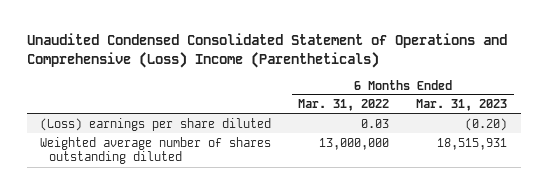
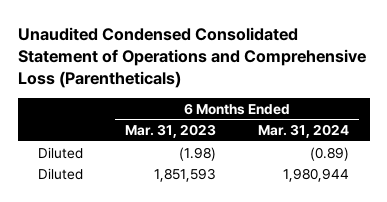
[26,33,507,68] Unaudited Condensed Consolidated Statement of Operations and Comprehensive (Loss) Income (Parentheticals) -> [17,26,366,88] Unaudited Condensed Consolidated Statement of Operations and Comprehensive Loss (Parentheticals)
[298,99,390,112] Mar. 31, 2022 -> none
none -> [257,124,349,139] Mar. 31, 2024
[40,136,272,165] Weighted average number of shares outstanding diluted -> none
[40,117,272,131] (Loss) earnings per share diluted -> [38,146,84,159] Diluted
[465,117,508,131] (0.20) -> [179,146,217,161] (1.98)
none -> [38,167,84,180] Diluted

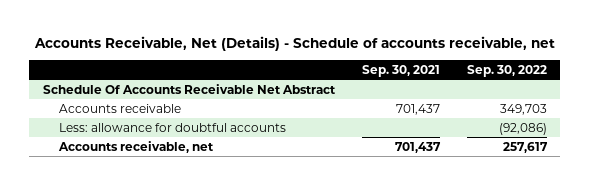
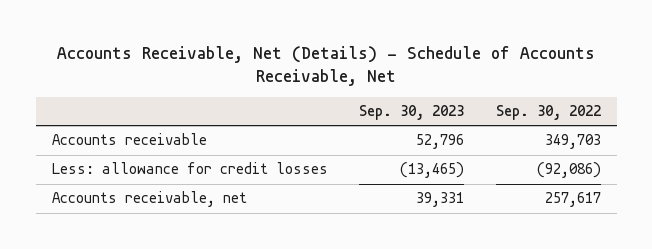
[33,35,555,51] Accounts Receivable, Net (Details) - Schedule of accounts receivable, net -> [57,45,596,87] Accounts Receivable, Net (Details) - Schedule of Accounts Receivable, Net
[361,64,440,77] Sep. 30, 2021 -> none
none -> [359,105,465,121] Sep. 30, 2023
[42,83,336,94] Schedule Of Accounts Receivable Net Abstract -> none
[59,122,287,132] Less: allowance for doubtful accounts -> [51,162,328,175] Less: allowance for credit losses

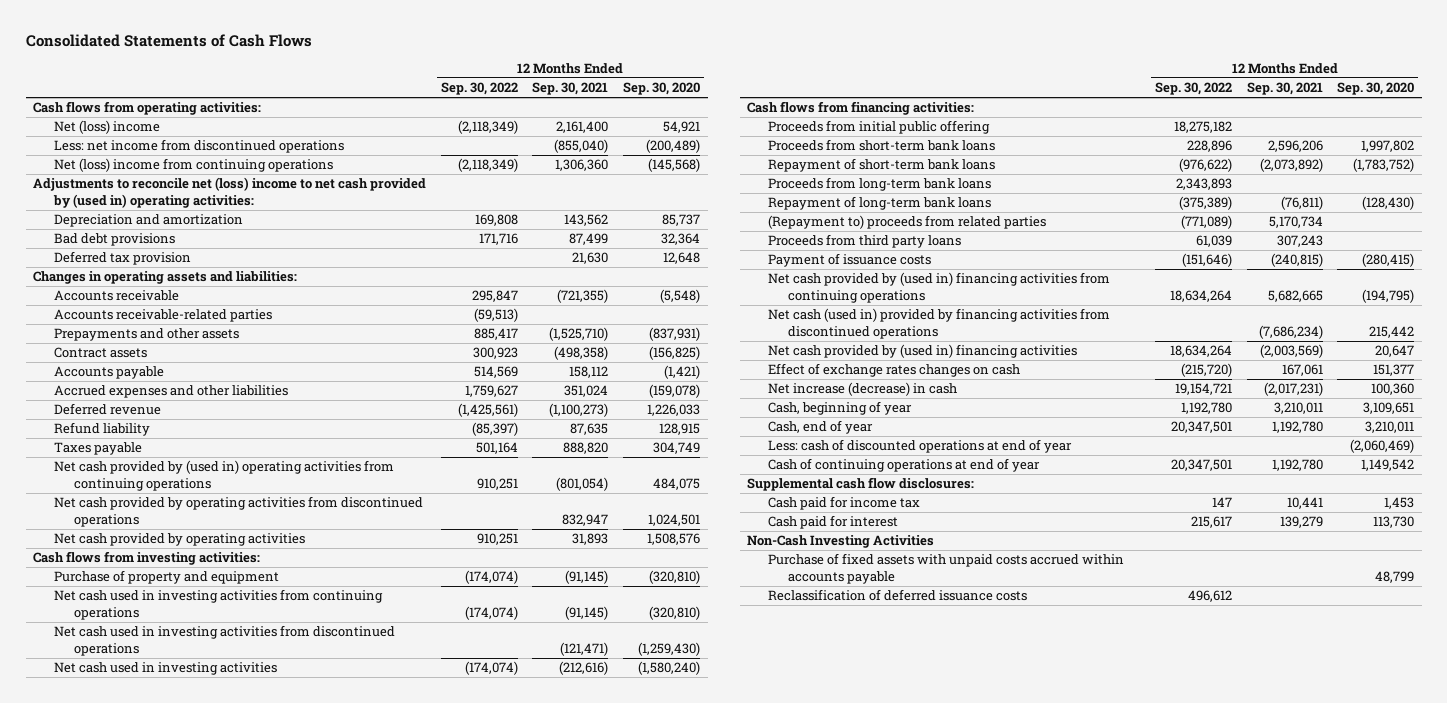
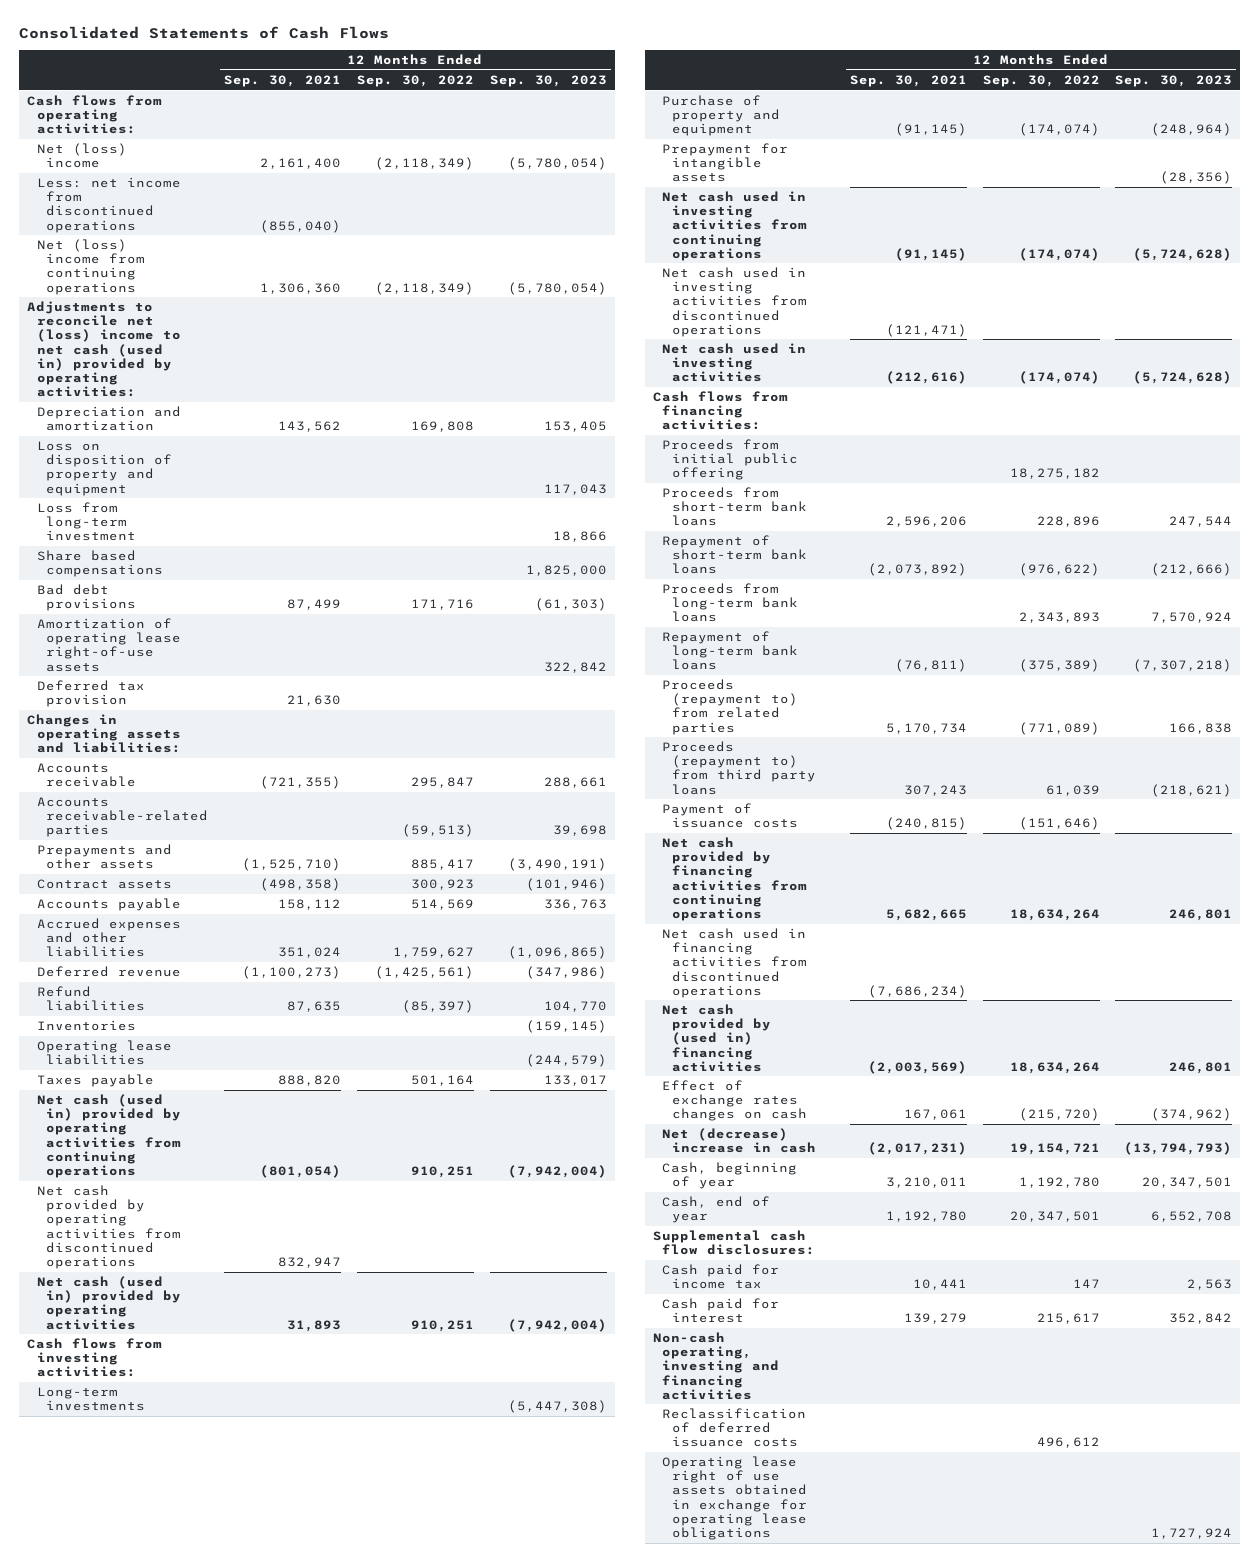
[623,82,701,96] Sep. 30, 2020 -> none
none -> [489,75,607,88] Sep. 30, 2023
[32,177,426,208] Adjustments to reconcile net (loss) income to net cash provided by (used in) operating activities: -> [27,301,181,397] Adjustments to reconcile net (loss) income to net cash (used in) provided by operating activities:
none -> [36,441,173,496] Loss on disposition of property and equipment
none -> [36,502,137,542] Loss from long-term investment
none -> [36,550,164,578] Share based compensations
none -> [36,618,182,672] Amortization of operating lease right-of-use assets
[53,422,150,437] Refund liability -> [36,986,146,1012] Refund liabilities
none -> [36,1020,136,1032] Inventories
none -> [36,1040,172,1066] Operating lease liabilities
[53,460,394,491] Net cash provided by (used in) operating activities from continuing operations -> [36,1094,182,1178] Net cash (used in) provided by operating activities from continuing operations
[53,533,305,547] Net cash provided by operating activities -> [36,1276,182,1330] Net cash (used in) provided by operating activities
none -> [36,1387,146,1412] Long-term investments
none -> [662,143,789,183] Prepayment for intangible assets
[767,215,1046,230] (Repayment to) proceeds from related parties -> [662,679,799,735] Proceeds (repayment to) from related parties
[767,234,961,249] Proceeds from third party loans -> [662,741,817,795] Proceeds (repayment to) from third party loans
[767,272,1110,303] Net cash provided by (used in) financing activities from continuing operations -> [662,837,808,921] Net cash provided by financing activities from continuing operations
[767,308,1110,339] Net cash (used in) provided by financing activities from discontinued operations -> [662,928,808,998] Net cash used in financing activities from discontinued operations
[767,382,957,397] Net increase (decrease) in cash -> [662,1128,817,1154] Net (decrease) increase in cash
[767,439,1072,454] Less: cash of discounted operations at end of year -> none
[767,458,1040,473] Cash of continuing operations at end of year -> none
[767,553,1124,584] Purchase of fixed assets with unpaid costs accrued within accounts payable -> none
[747,535,935,549] Non-Cash Investing Activities -> [652,1332,780,1400] Non-cash operating, investing and financing activities
none -> [662,1456,808,1540] Operating lease right of use assets obtained in exchange for operating lease obligations

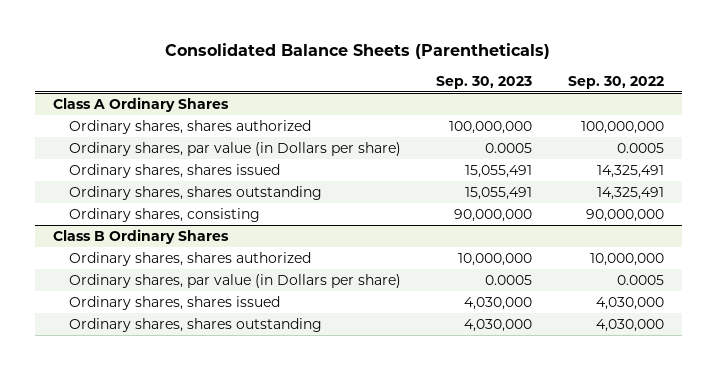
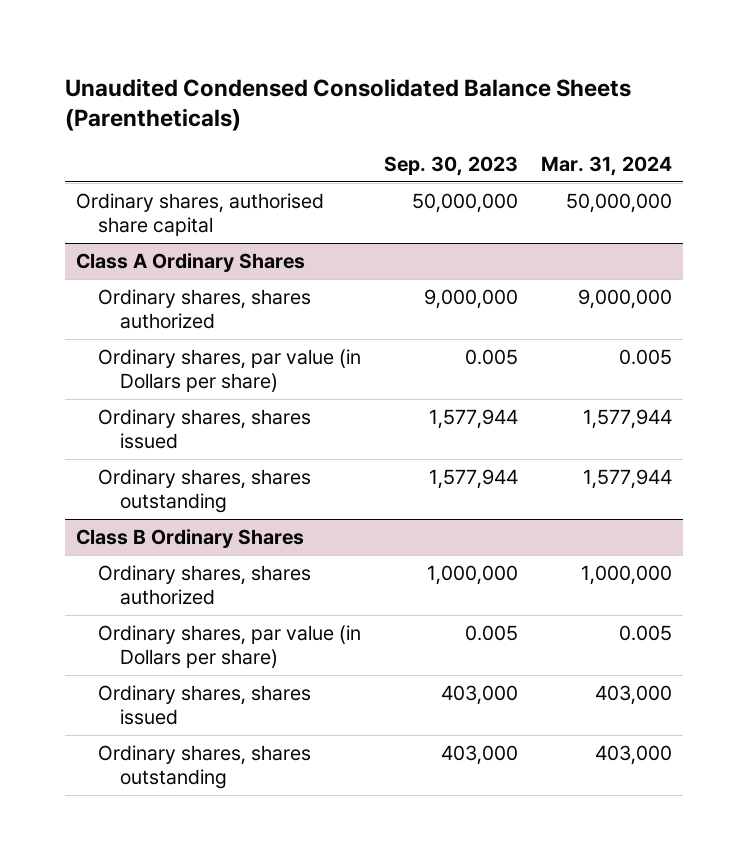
[165,43,551,60] Consolidated Balance Sheets (Parentheticals) -> [64,77,631,132] Unaudited Condensed Consolidated Balance Sheets (Parentheticals)
[568,75,665,89] Sep. 30, 2022 -> none
none -> [540,156,672,177] Mar. 31, 2024
none -> [76,192,325,237] Ordinary shares, authorised share capital
[68,207,260,222] Ordinary shares, consisting -> none
[449,120,533,134] 100,000,000 -> [423,288,518,309] 9,000,000
[485,142,533,153] 0.0005 -> [464,348,518,365] 0.005
[465,164,533,178] 15,055,491 -> [428,408,518,429] 1,577,944
[465,186,533,200] 15,055,491 -> [428,468,518,489] 1,577,944
[458,252,533,266] 10,000,000 -> [426,564,518,585] 1,000,000
[485,274,533,285] 0.0005 -> [464,624,518,641] 0.005
[464,296,533,310] 4,030,000 -> [440,684,518,705] 403,000
[464,318,533,332] 4,030,000 -> [440,744,518,765] 403,000

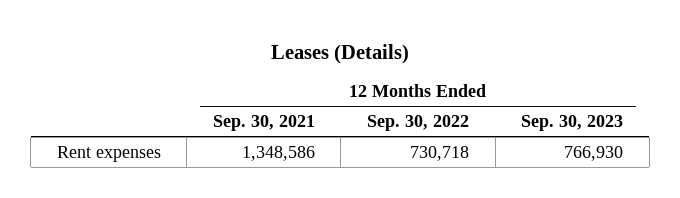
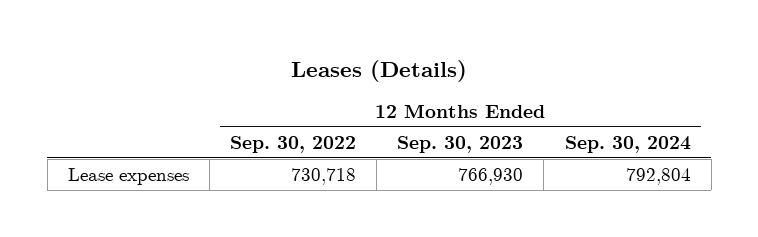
[212,115,315,132] Sep. 30, 2021 -> none
none -> [564,135,691,153] Sep. 30, 2024
[56,145,161,162] Rent expenses -> [67,168,189,186] Lease expenses

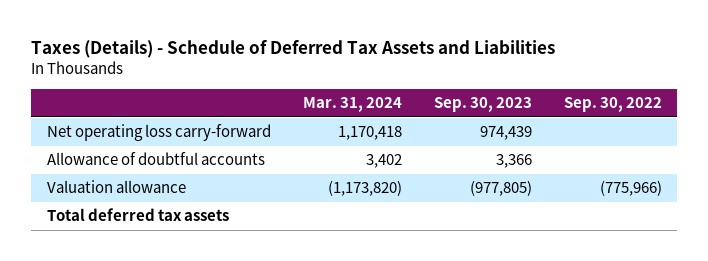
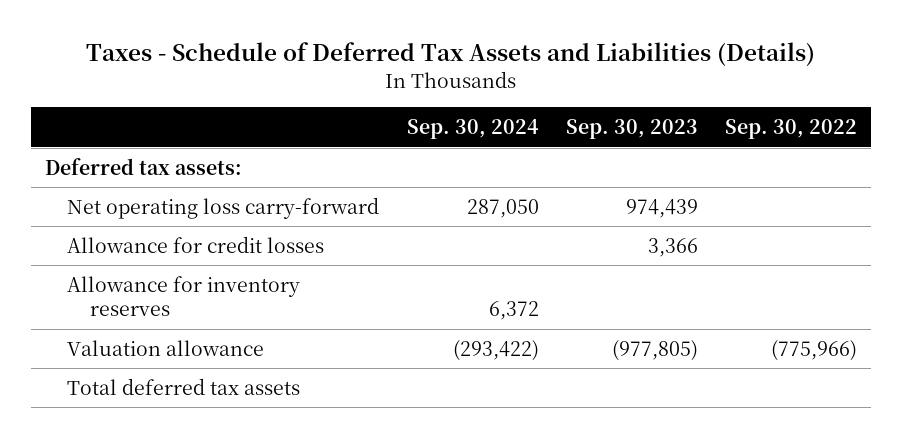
[30,39,555,58] Taxes (Details) - Schedule of Deferred Tax Assets and Liabilities -> [85,42,815,67] Taxes - Schedule of Deferred Tax Assets and Liabilities (Details)
[302,97,402,113] Mar. 31, 2024 -> none
none -> [406,119,539,140] Sep. 30, 2024
none -> [44,157,242,175] Deferred tax assets:
[46,152,265,166] Allowance of doubtful accounts -> [67,235,325,253] Allowance for credit losses
none -> [67,275,301,317] Allowance for inventory reserves

